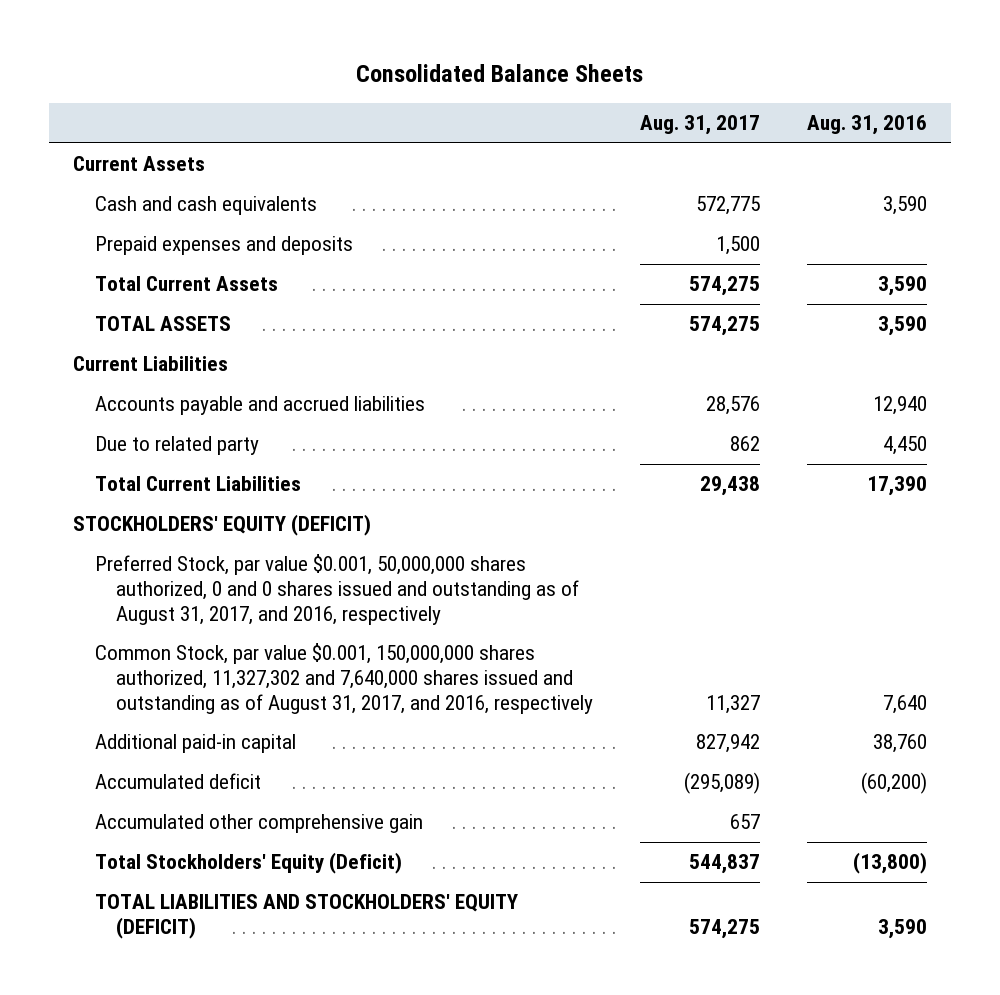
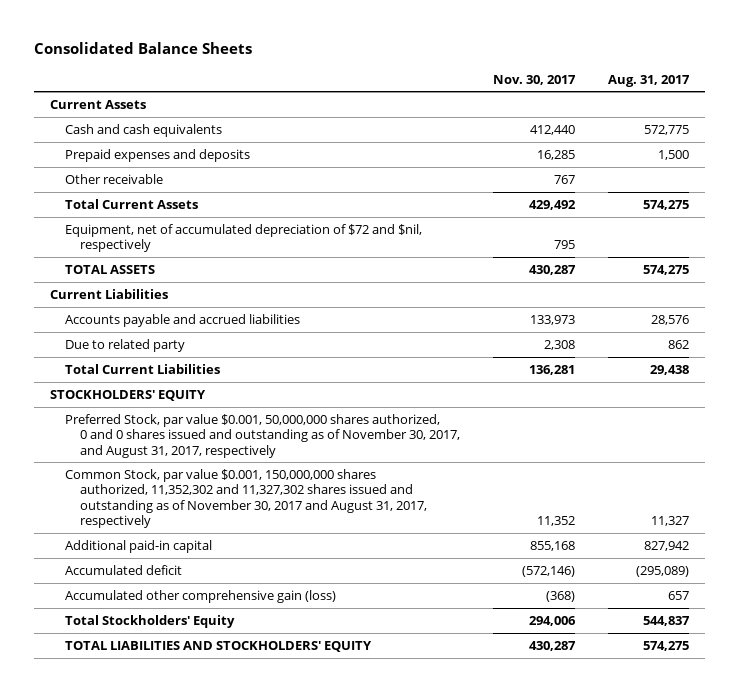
[807,115,928,136] Aug. 31, 2016 -> none
none -> [492,74,576,85] Nov. 30, 2017
none -> [65,173,164,184] Other receivable
none -> [65,223,423,253] Equipment, net of accumulated depreciation of $72 and $nil, respectively
[72,514,371,537] STOCKHOLDERS' EQUITY (DEFICIT) -> [50,389,207,401] STOCKHOLDERS' EQUITY
[94,554,580,626] Preferred Stock, par value $0.001, 50,000,000 shares authorized, 0 and 0 shares issued and outstanding as of August 31, 2017, and 2016, respectively -> [65,413,461,458] Preferred Stock, par value $0.001, 50,000,000 shares authorized, 0 and 0 shares issued and outstanding as of November 30, 2017, and August 31, 2017, respectively
[94,643,594,715] Common Stock, par value $0.001, 150,000,000 shares authorized, 11,327,302 and 7,640,000 shares issued and outstanding as of August 31, 2017, and 2016, respectively -> [65,468,428,529] Common Stock, par value $0.001, 150,000,000 shares authorized, 11,352,302 and 11,327,302 shares issued and outstanding as of November 30, 2017 and August 31, 2017, respectively
[94,814,423,834] Accumulated other comprehensive gain -> [65,589,337,603] Accumulated other comprehensive gain (loss)
[94,852,402,875] Total Stockholders' Equity (Deficit) -> [65,614,236,628] Total Stockholders' Equity
[94,894,518,940] TOTAL LIABILITIES AND STOCKHOLDERS' EQUITY (DEFICIT) -> [65,640,373,652] TOTAL LIABILITIES AND STOCKHOLDERS' EQUITY

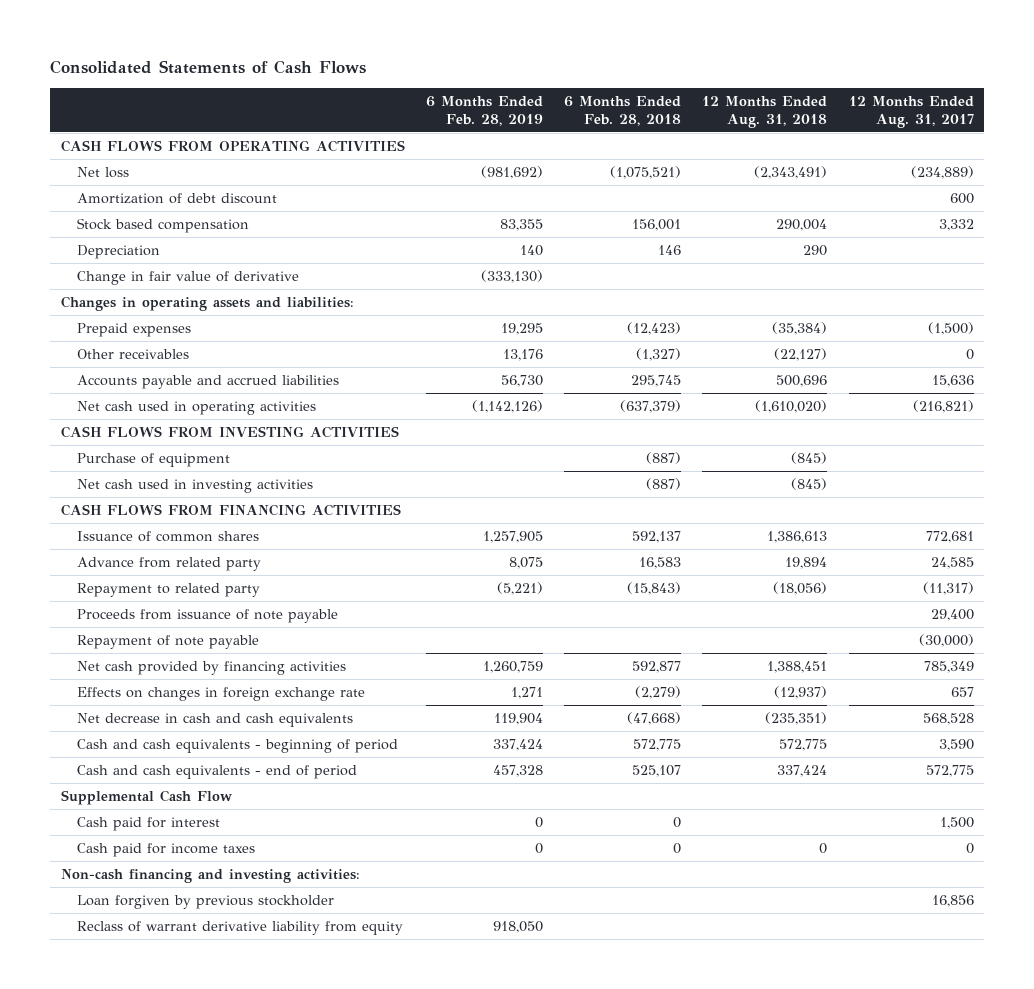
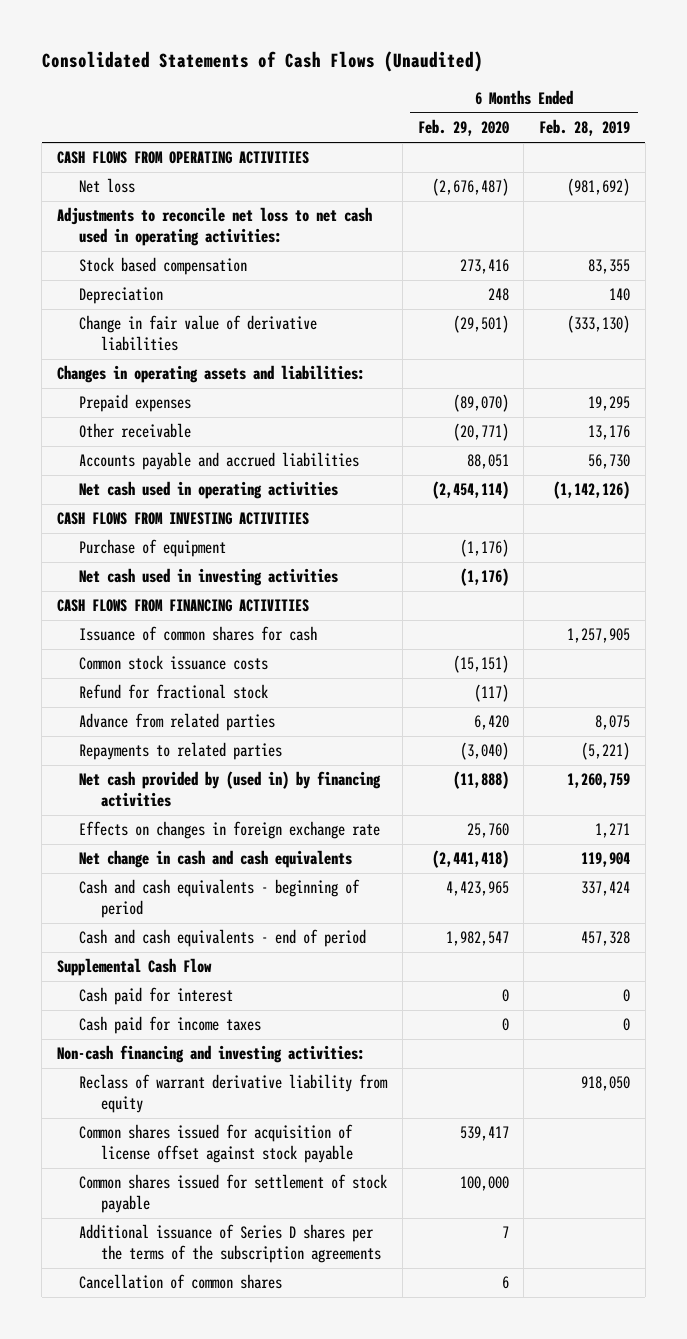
[50,59,367,74] Consolidated Statements of Cash Flows -> [41,50,483,72] Consolidated Statements of Cash Flows (Unaudited)
[564,95,682,126] 6 Months Ended Feb. 28, 2018 -> none
[702,95,828,128] 12 Months Ended Aug. 31, 2018 -> none
[848,95,974,128] 12 Months Ended Aug. 31, 2017 -> none
none -> [417,119,509,137] Feb. 29, 2020
[77,193,278,205] Amortization of debt discount -> none
none -> [56,207,372,246] Adjustments to reconcile net loss to net cash used in operating activities:
[77,271,300,286] Change in fair value of derivative -> [79,315,318,351] Change in fair value of derivative liabilities
[77,349,190,360] Other receivables -> [79,423,192,439] Other receivable
[77,609,339,624] Proceeds from issuance of note payable -> none
[77,635,260,650] Repayment of note payable -> none
[77,531,260,543] Issuance of common shares -> [79,626,318,642] Issuance of common shares for cash
none -> [79,655,269,671] Common stock issuance costs
none -> [79,684,269,700] Refund for fractional stock
[77,557,262,572] Advance from related party -> [79,713,276,732] Advance from related parties
[77,583,261,598] Repayment to related party -> [79,742,283,761] Repayments to related parties
[77,661,347,676] Net cash provided by financing activities -> [79,771,382,807] Net cash provided by (used in) by financing activities
[77,713,354,728] Net decrease in cash and cash equivalents -> [79,850,353,869] Net change in cash and cash equivalents
[77,895,335,910] Loan forgiven by previous stockholder -> none
none -> [79,1124,354,1163] Common shares issued for acquisition of license offset against stock payable
none -> [79,1174,388,1213] Common shares issued for settlement of stock payable
none -> [79,1224,382,1263] Additional issuance of Series D shares per the terms of the subscription agreements
none -> [79,1274,283,1290] Cancellation of common shares

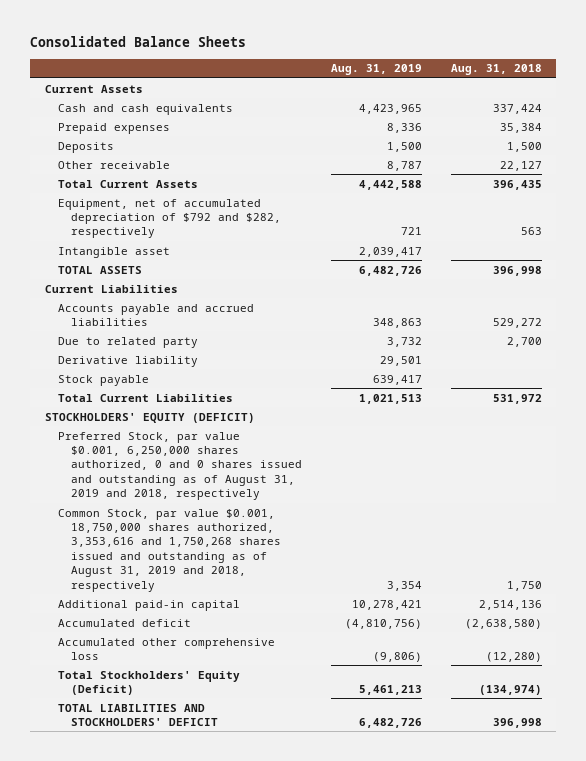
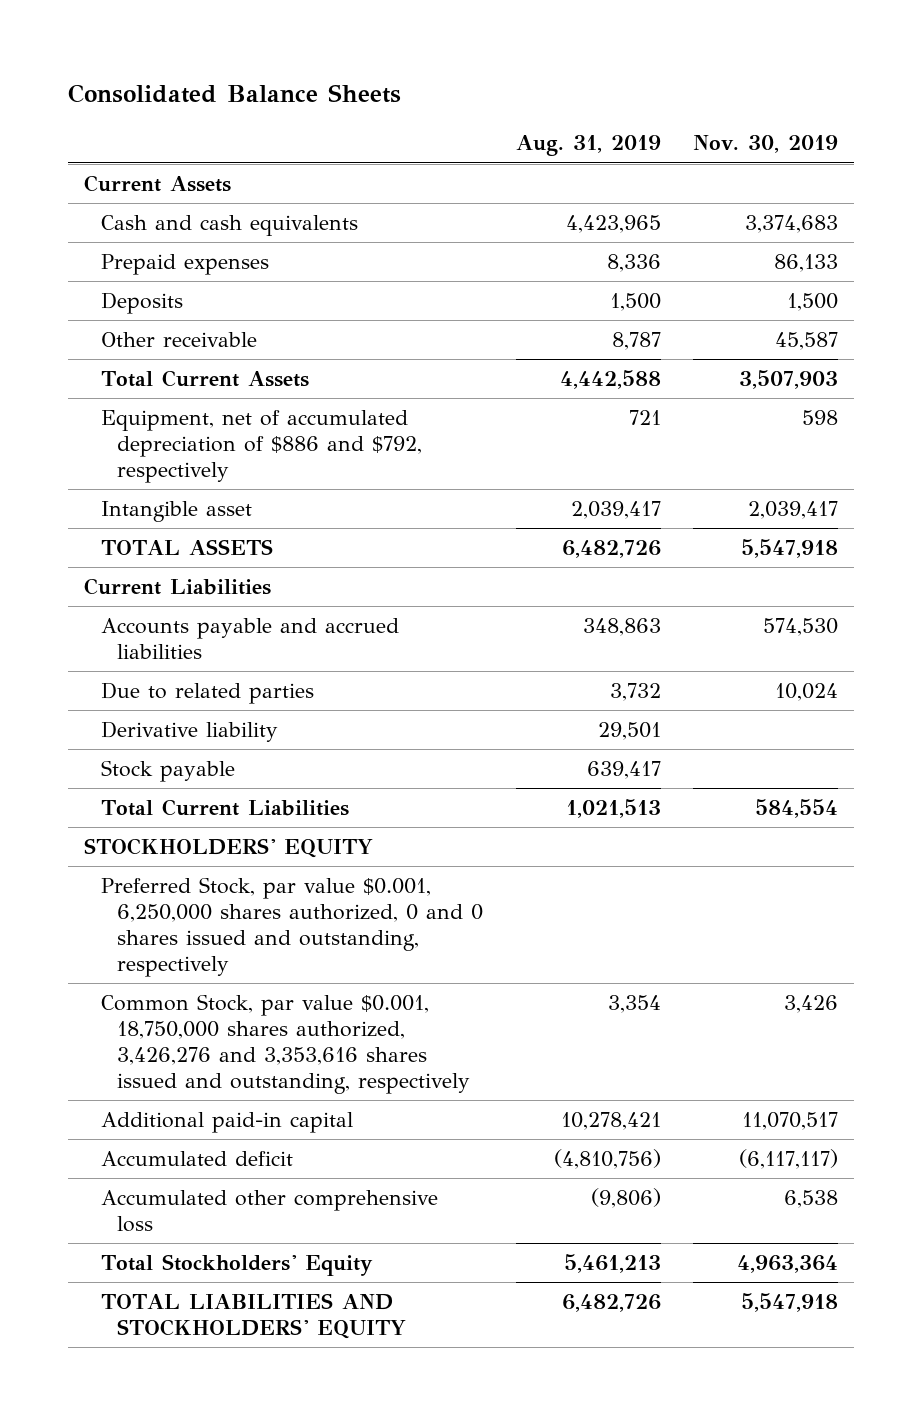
[450,64,542,76] Aug. 31, 2018 -> none
none -> [693,135,839,154] Nov. 30, 2019
[57,198,282,239] Equipment, net of accumulated depreciation of $792 and $282, respectively -> [100,410,423,484] Equipment, net of accumulated depreciation of $886 and $792, respectively
[57,336,198,348] Due to related party -> [100,682,314,705] Due to related parties
[44,412,255,423] STOCKHOLDERS' EQUITY (DEFICIT) -> [84,838,374,859] STOCKHOLDERS' EQUITY
[57,431,303,501] Preferred Stock, par value $0.001, 6,250,000 shares authorized, 0 and 0 shares issued and outstanding as of August 31, 2019 and 2018, respectively -> [100,877,484,978] Preferred Stock, par value $0.001, 6,250,000 shares authorized, 0 and 0 shares issued and outstanding, respectively
[57,508,282,592] Common Stock, par value $0.001, 18,750,000 shares authorized, 3,353,616 and 1,750,268 shares issued and outstanding as of August 31, 2019 and 2018, respectively -> [100,994,471,1095] Common Stock, par value $0.001, 18,750,000 shares authorized, 3,426,276 and 3,353,616 shares issued and outstanding, respectively
[57,670,240,695] Total Stockholders' Equity (Deficit) -> [100,1254,373,1277] Total Stockholders' Equity
[57,703,219,726] TOTAL LIABILITIES AND STOCKHOLDERS' DEFICIT -> [100,1293,407,1340] TOTAL LIABILITIES AND STOCKHOLDERS' EQUITY

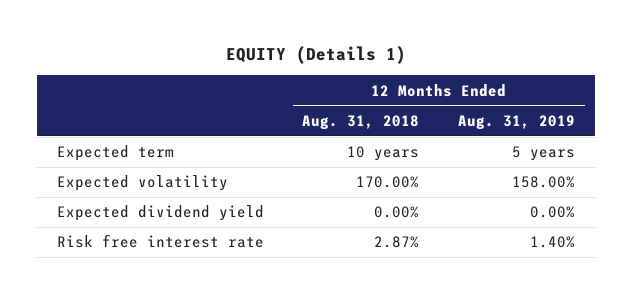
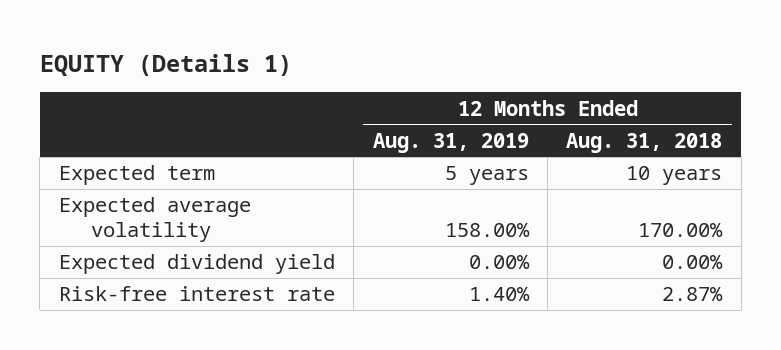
[56,175,228,192] Expected volatility -> [58,197,251,243] Expected average volatility
[56,234,264,249] Risk free interest rate -> [58,286,335,302] Risk-free interest rate

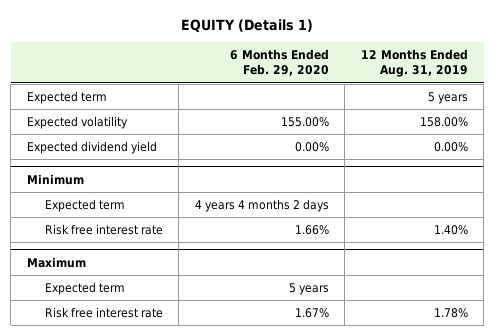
[566,132,723,153] Aug. 31, 2018 -> none
none -> [229,48,329,77] 6 Months Ended Feb. 29, 2020
[58,197,251,243] Expected average volatility -> [26,115,128,129] Expected volatility
none -> [26,173,84,185] Minimum
none -> [44,198,125,212] Expected term
[58,286,335,302] Risk-free interest rate -> [44,223,163,235] Risk free interest rate
none -> [26,256,86,268] Maximum
none -> [44,281,125,295] Expected term
none -> [44,306,163,318] Risk free interest rate

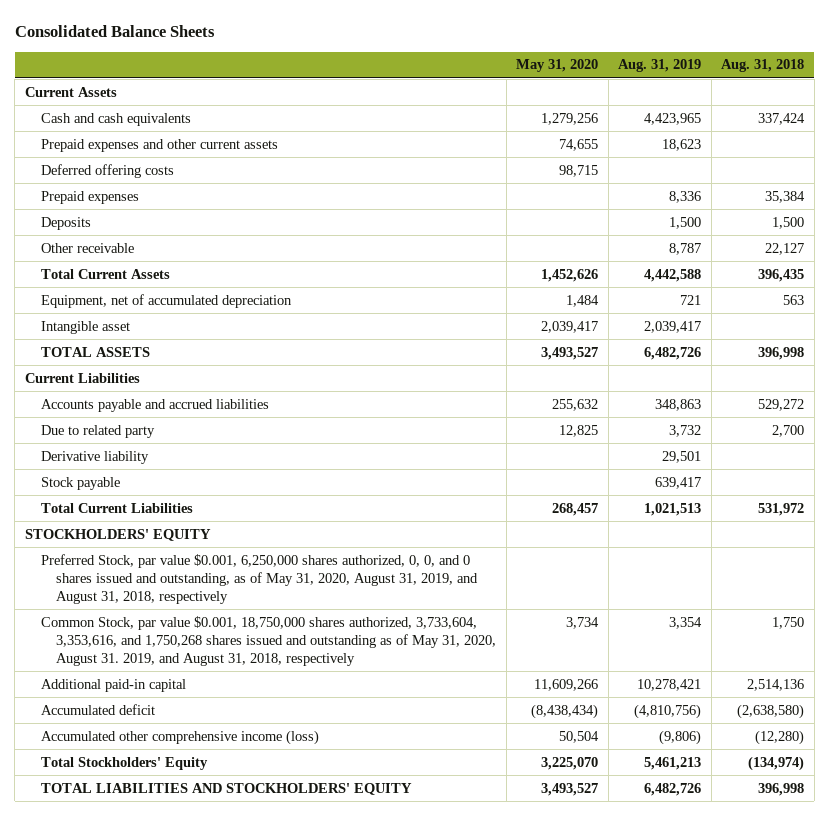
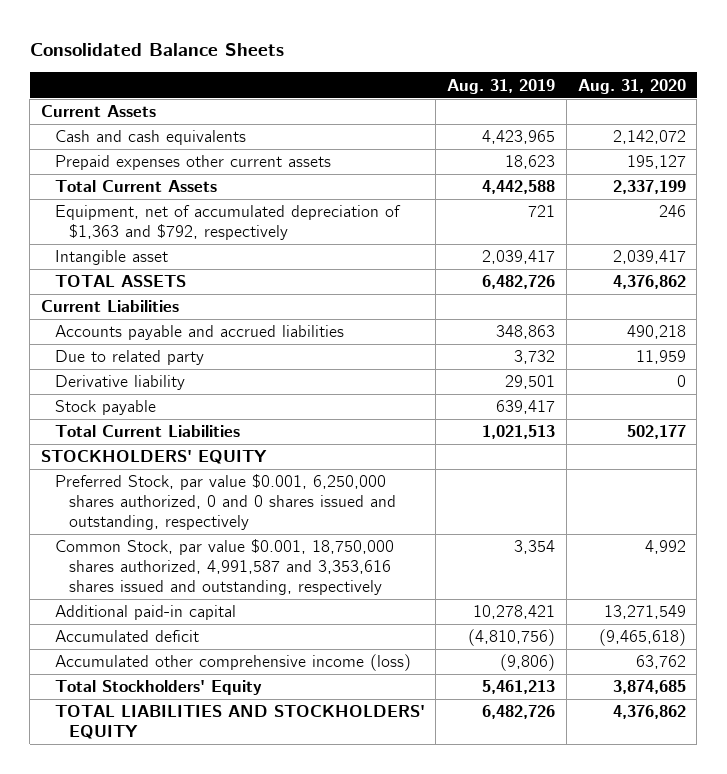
[516,59,599,73] May 31, 2020 -> none
[721,59,805,73] Aug. 31, 2018 -> none
none -> [577,78,686,94] Aug. 31, 2020
[40,138,278,152] Prepaid expenses and other current assets -> none
[40,163,174,178] Deferred offering costs -> none
[40,216,91,230] Deposits -> none
[40,242,134,253] Other receivable -> none
[40,190,139,204] Prepaid expenses -> [54,155,331,171] Prepaid expenses other current assets
[669,190,702,203] 8,336 -> [505,155,556,170] 18,623
[40,293,292,308] Equipment, net of accumulated depreciation -> [54,205,401,241] Equipment, net of accumulated depreciation of $1,363 and $792, respectively
[40,553,479,604] Preferred Stock, par value $0.001, 6,250,000 shares authorized, 0, 0, and 0 shares issued and outstanding, as of May 31, 2020, August 31, 2019, and August 31, 2018, respectively -> [54,474,396,531] Preferred Stock, par value $0.001, 6,250,000 shares authorized, 0 and 0 shares issued and outstanding, respectively
[40,615,497,666] Common Stock, par value $0.001, 18,750,000 shares authorized, 3,733,604, 3,353,616, and 1,750,268 shares issued and outstanding as of May 31, 2020, August 31. 2019, and August 31, 2018, respectively -> [54,539,394,596] Common Stock, par value $0.001, 18,750,000 shares authorized, 4,991,587 and 3,353,616 shares issued and outstanding, respectively

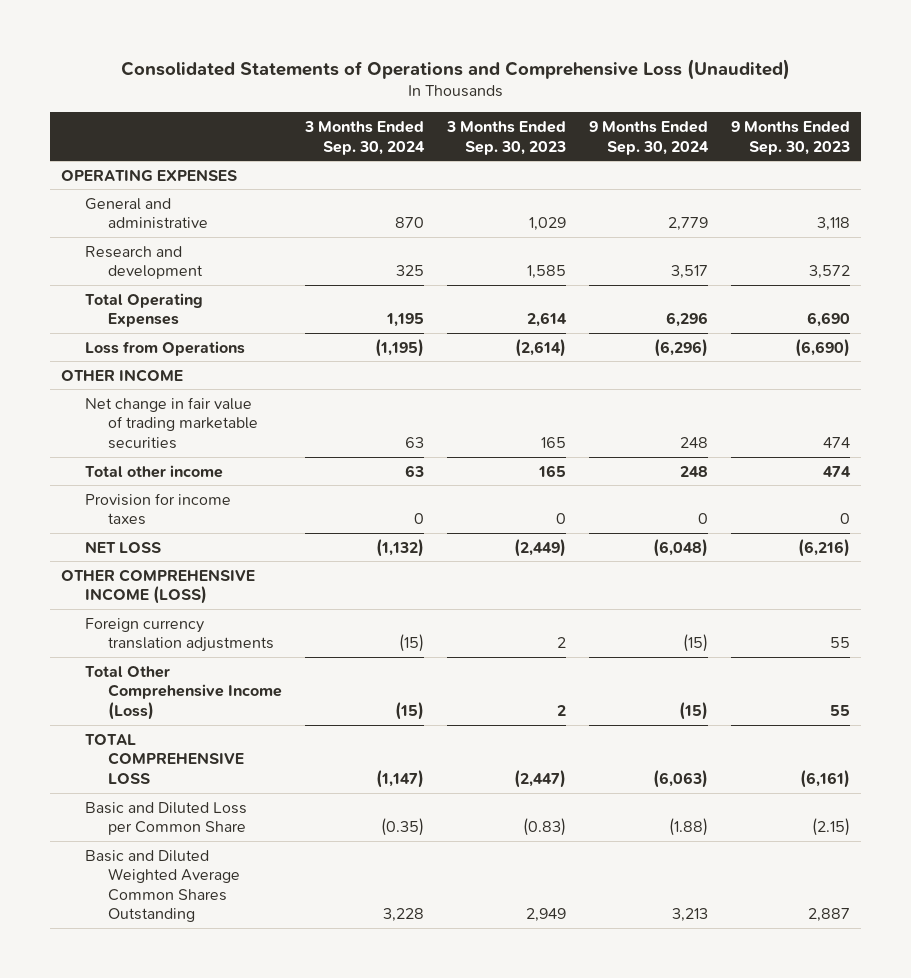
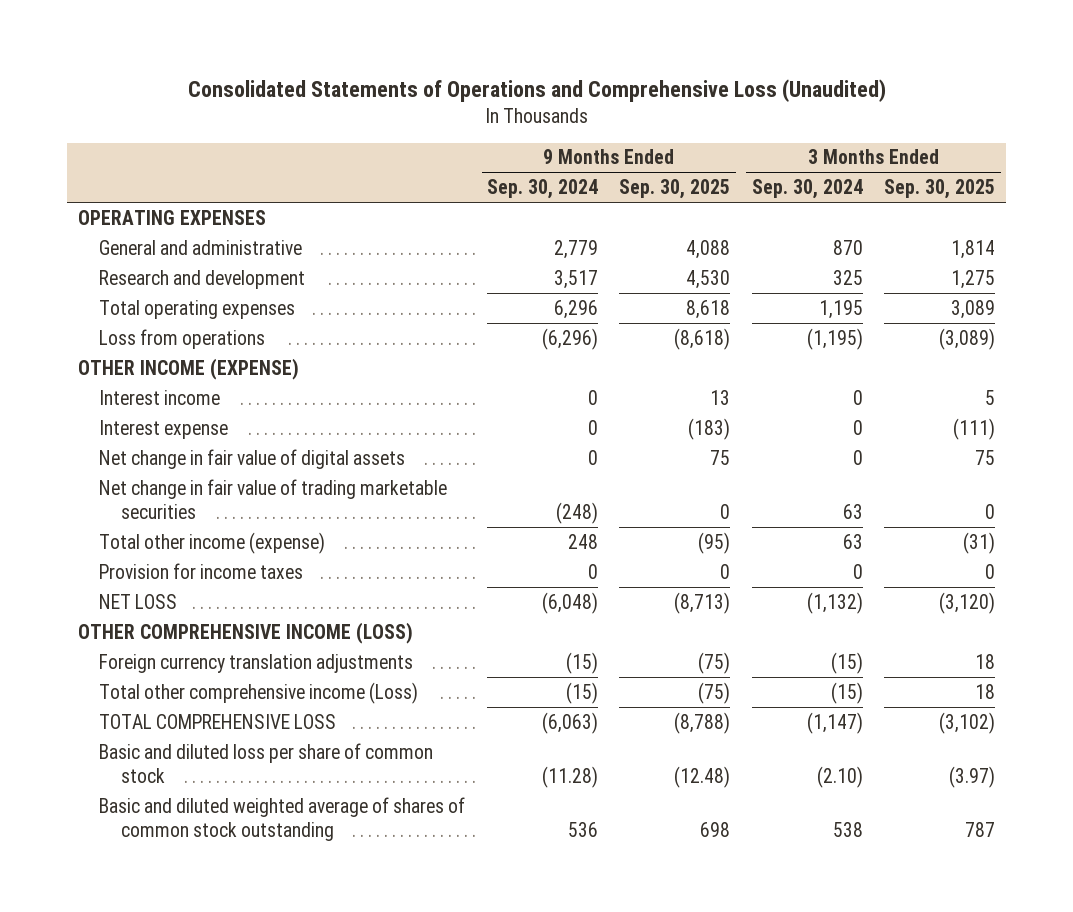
[445,120,566,155] 3 Months Ended Sep. 30, 2023 -> none
[730,120,850,155] 9 Months Ended Sep. 30, 2023 -> none
none -> [619,179,731,200] Sep. 30, 2025
none -> [884,179,996,200] Sep. 30, 2025
[84,292,203,328] Total Operating Expenses -> [99,299,296,319] Total operating expenses
[84,340,245,356] Loss from Operations -> [99,328,266,349] Loss from operations
[61,368,184,382] OTHER INCOME -> [78,357,300,380] OTHER INCOME (EXPENSE)
none -> [99,389,221,405] Interest income
none -> [99,419,229,439] Interest expense
none -> [99,448,406,469] Net change in fair value of digital assets
[679,436,708,448] 248 -> [555,502,598,525] (248)
[84,464,223,478] Total other income -> [99,531,326,554] Total other income (expense)
[84,665,282,720] Total Other Comprehensive Income (Loss) -> [99,681,419,704] Total other comprehensive income (Loss)
[84,801,247,836] Basic and Diluted Loss per Common Share -> [99,742,434,784] Basic and diluted loss per share of common stock
[380,818,424,837] (0.35) -> [816,766,863,789] (2.10)
[668,818,708,837] (1.88) -> [541,766,598,789] (11.28)
[84,849,240,923] Basic and Diluted Weighted Average Common Shares Outstanding -> [99,796,466,842] Basic and diluted weighted average of shares of common stock outstanding
[382,908,424,923] 3,228 -> [832,822,863,838] 538
[671,908,708,923] 3,213 -> [567,822,598,838] 536

